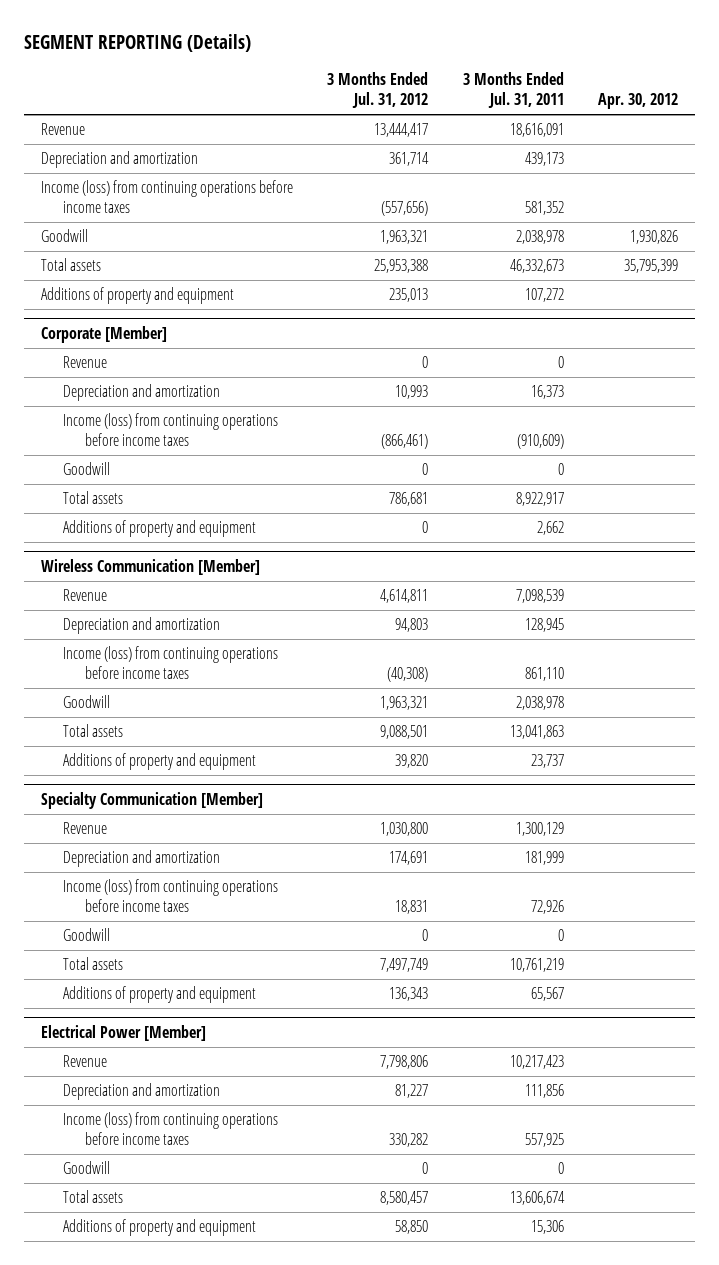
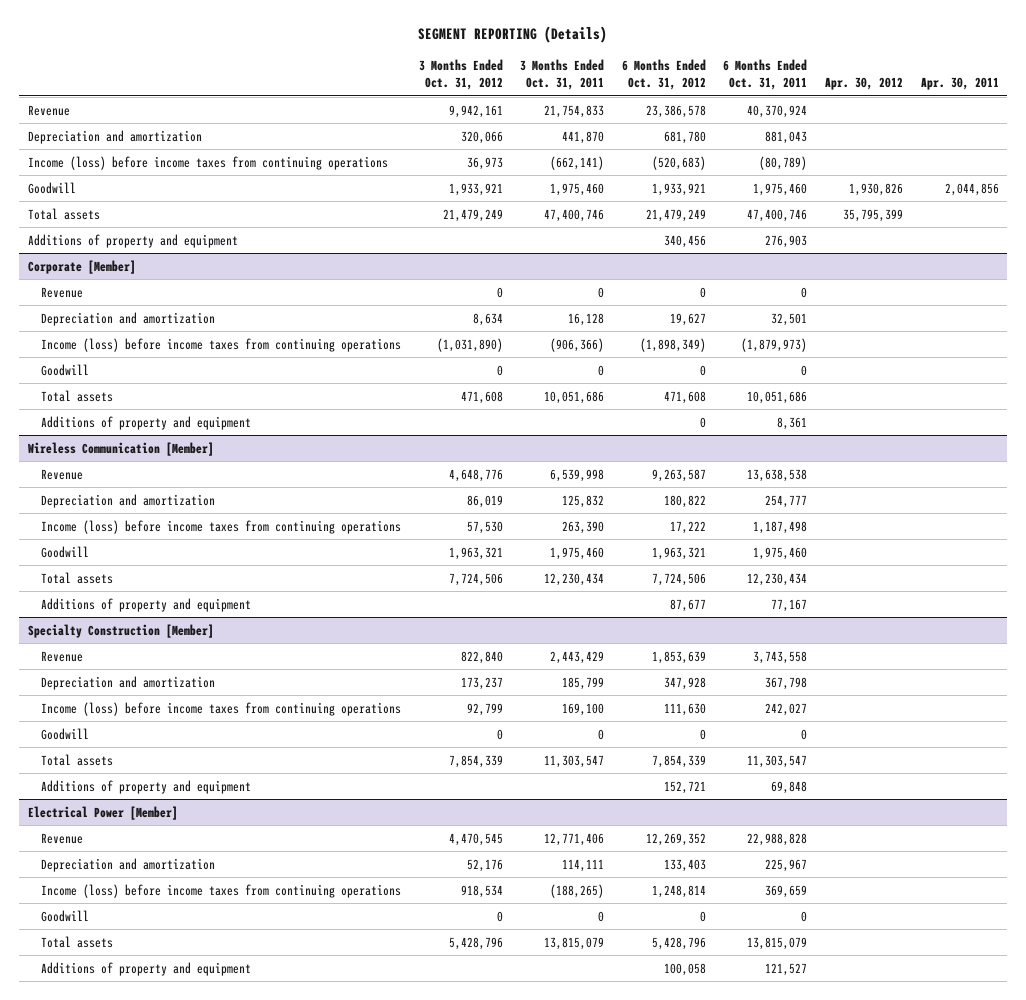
[327,72,429,109] 3 Months Ended Jul. 31, 2012 -> none
[462,72,564,109] 3 Months Ended Jul. 31, 2011 -> none
none -> [418,59,503,91] 3 Months Ended Oct. 31, 2012
none -> [520,59,605,91] 3 Months Ended Oct. 31, 2011
none -> [621,59,706,91] 6 Months Ended Oct. 31, 2012
none -> [723,59,808,91] 6 Months Ended Oct. 31, 2011
none -> [920,77,999,91] Apr. 30, 2011
[40,180,293,214] Income (loss) from continuing operations before income taxes -> [27,155,388,170] Income (loss) before income taxes from continuing operations
[62,413,278,447] Income (loss) from continuing operations before income taxes -> [41,337,402,352] Income (loss) before income taxes from continuing operations
[62,646,278,680] Income (loss) from continuing operations before income taxes -> [41,519,402,534] Income (loss) before income taxes from continuing operations
[40,792,263,810] Specialty Communication [Member] -> none
[62,822,107,835] Revenue -> none
[62,850,220,868] Depreciation and amortization -> none
[62,879,278,913] Income (loss) from continuing operations before income taxes -> none
[62,928,110,942] Goodwill -> none
[62,957,123,971] Total assets -> none
[62,986,256,1004] Additions of property and equipment -> none
none -> [27,623,214,638] Specialty Construction [Member]
none -> [41,650,84,662] Revenue
none -> [41,675,216,690] Depreciation and amortization
none -> [41,701,402,716] Income (loss) before income taxes from continuing operations
none -> [41,727,90,740] Goodwill
none -> [41,753,114,766] Total assets
none -> [41,779,252,794] Additions of property and equipment
[62,1112,278,1146] Income (loss) from continuing operations before income taxes -> [41,883,402,898] Income (loss) before income taxes from continuing operations

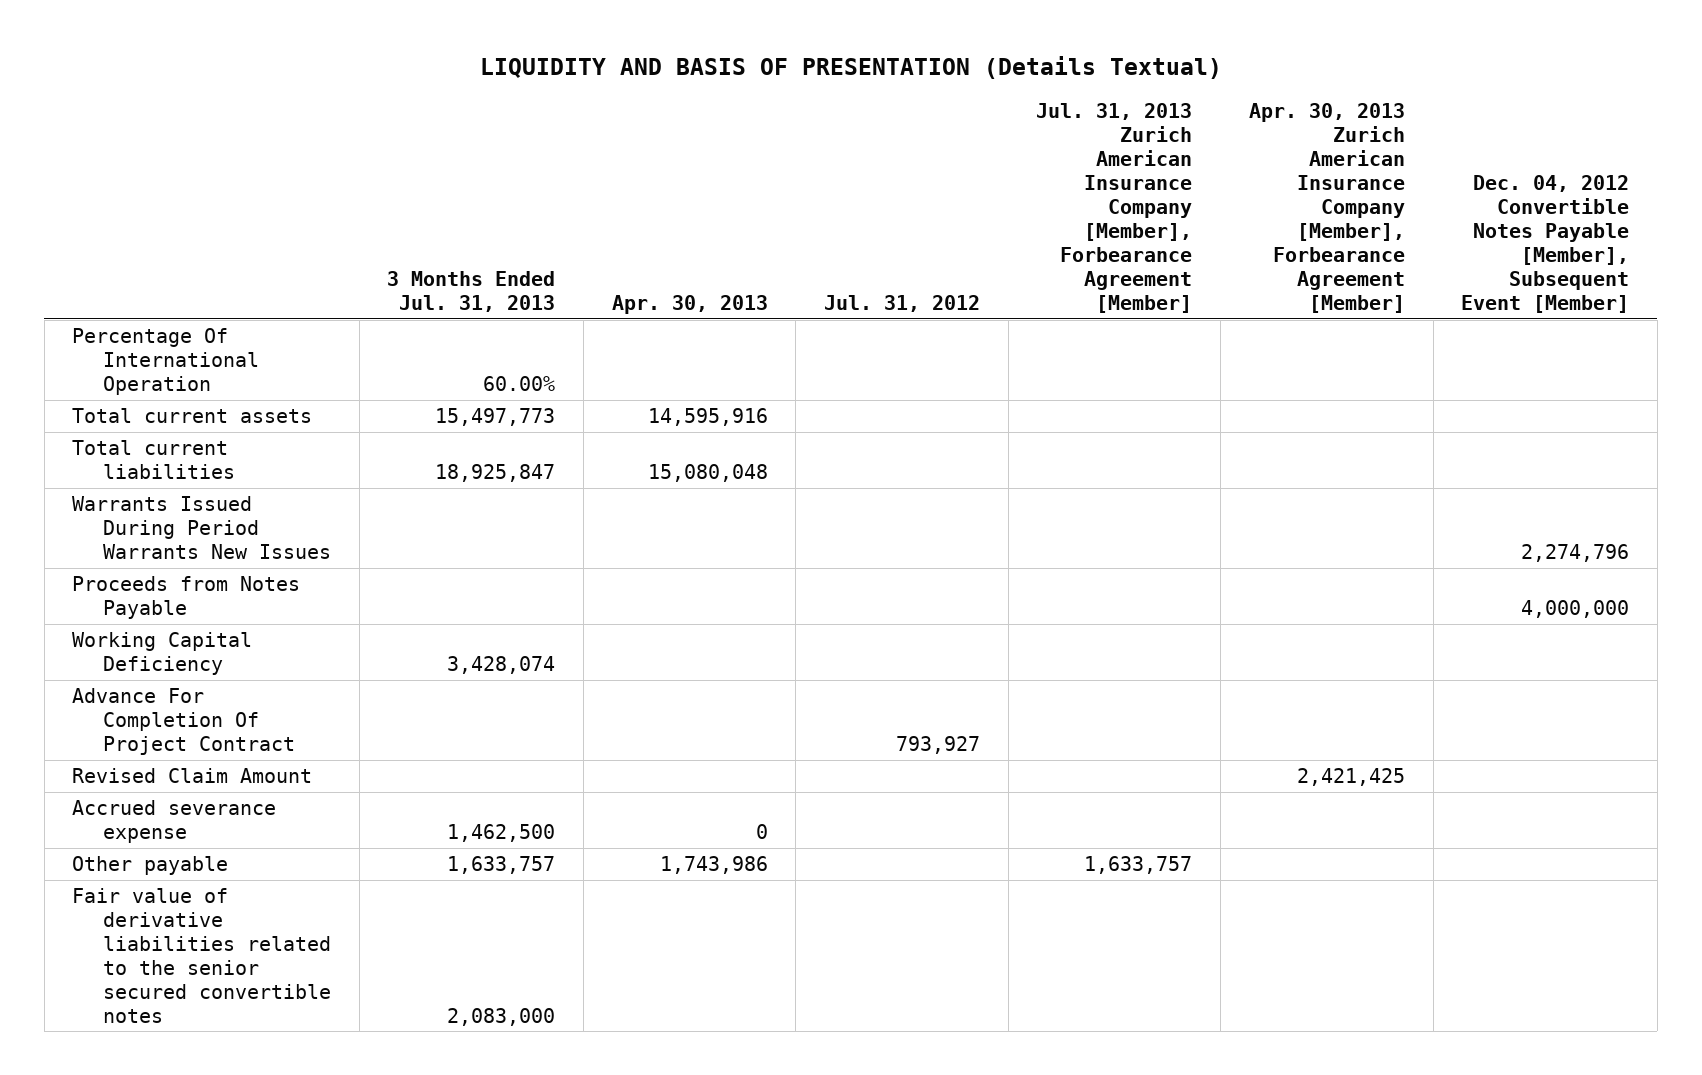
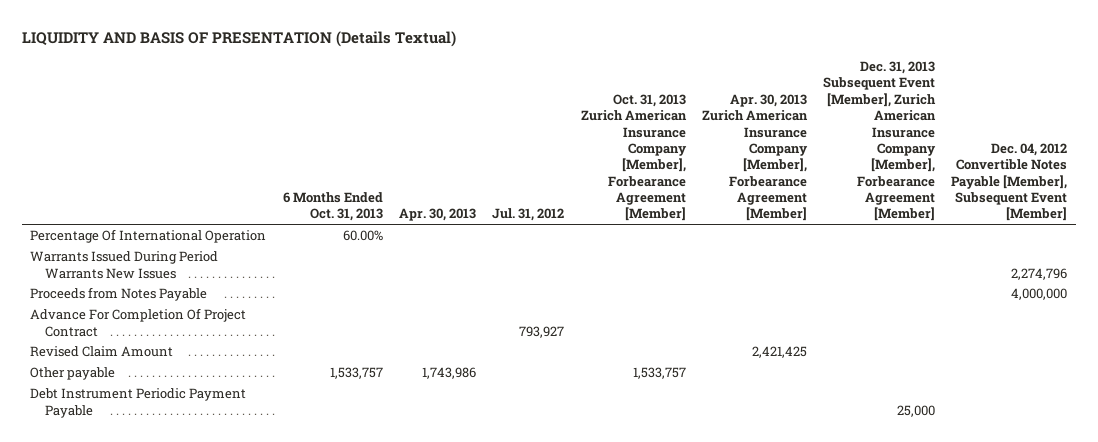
[387,271,556,313] 3 Months Ended Jul. 31, 2013 -> none
[1036,103,1193,314] Jul. 31, 2013 Zurich American Insurance Company [Member], Forbearance Agreement [Member] -> none
none -> [282,192,383,222] 6 Months Ended Oct. 31, 2013
none -> [580,93,687,222] Oct. 31, 2013 Zurich American Insurance Company [Member], Forbearance Agreement [Member]
none -> [823,61,937,222] Dec. 31, 2013 Subsequent Event [Member], Zurich American Insurance Company [Member], Forbearance Agreement [Member]
[72,408,313,424] Total current assets -> none
[72,440,235,480] Total current liabilities -> none
[72,632,253,676] Working Capital Deficiency -> none
[72,800,277,844] Accrued severance expense -> none
[72,888,331,1023] Fair value of derivative liabilities related to the senior secured convertible notes -> none
none -> [30,388,247,418] Debt Instrument Periodic Payment Payable

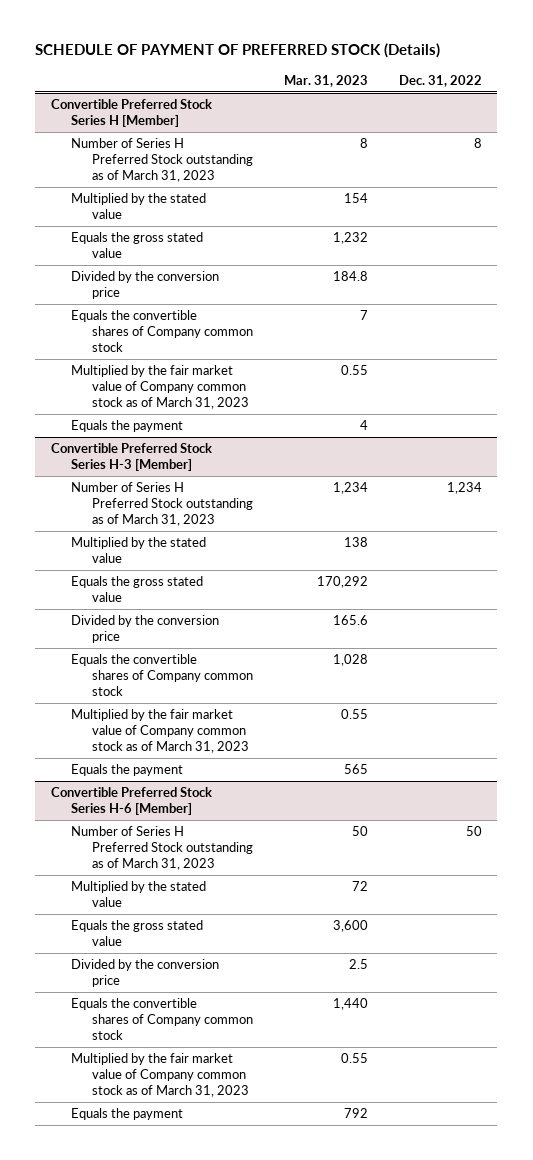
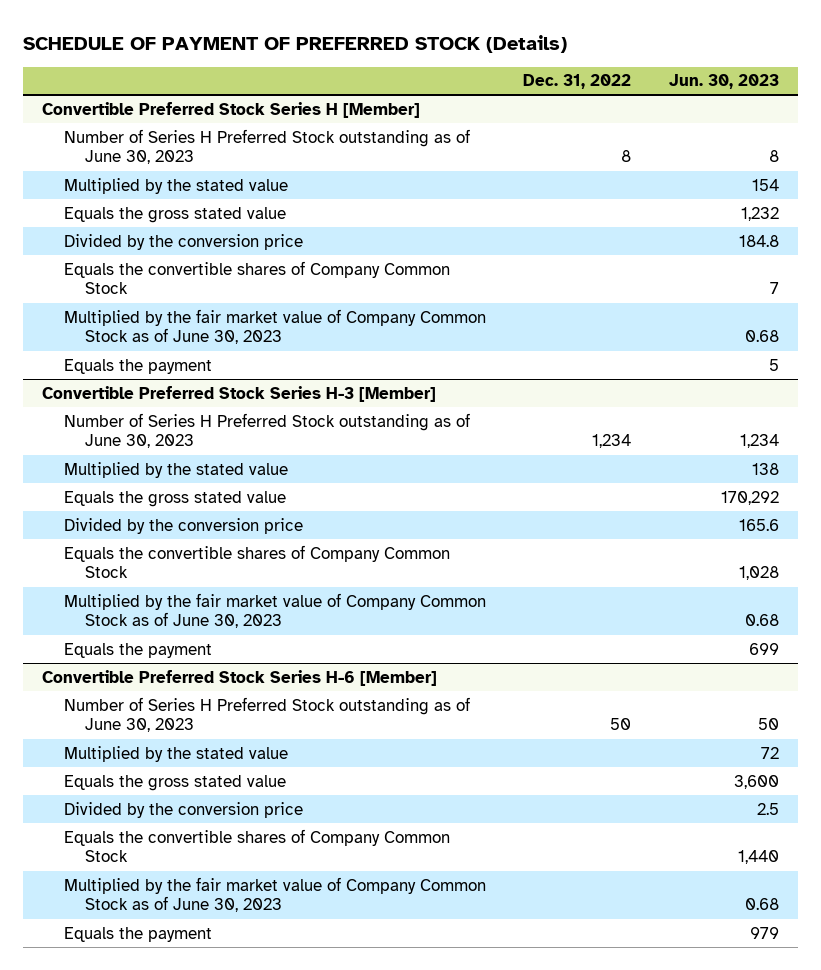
[283,74,368,87] Mar. 31, 2023 -> none
none -> [669,74,780,90] Jun. 30, 2023
[71,138,253,182] Number of Series H Preferred Stock outstanding as of March 31, 2023 -> [63,128,470,165] Number of Series H Preferred Stock outstanding as of June 30, 2023
[71,310,253,352] Equals the convertible shares of Company common stock -> [63,260,450,295] Equals the convertible shares of Company Common Stock
[71,365,249,409] Multiplied by the fair market value of Company common stock as of March 31, 2023 -> [63,308,486,345] Multiplied by the fair market value of Company Common Stock as of June 30, 2023
[71,482,253,526] Number of Series H Preferred Stock outstanding as of March 31, 2023 -> [63,412,470,449] Number of Series H Preferred Stock outstanding as of June 30, 2023
[71,654,253,696] Equals the convertible shares of Company common stock -> [63,544,450,579] Equals the convertible shares of Company Common Stock
[71,709,249,753] Multiplied by the fair market value of Company common stock as of March 31, 2023 -> [63,592,486,629] Multiplied by the fair market value of Company Common Stock as of June 30, 2023
[71,826,253,870] Number of Series H Preferred Stock outstanding as of March 31, 2023 -> [63,696,470,733] Number of Series H Preferred Stock outstanding as of June 30, 2023
[71,998,253,1040] Equals the convertible shares of Company common stock -> [63,828,450,863] Equals the convertible shares of Company Common Stock
[71,1053,249,1097] Multiplied by the fair market value of Company common stock as of March 31, 2023 -> [63,876,486,913] Multiplied by the fair market value of Company Common Stock as of June 30, 2023

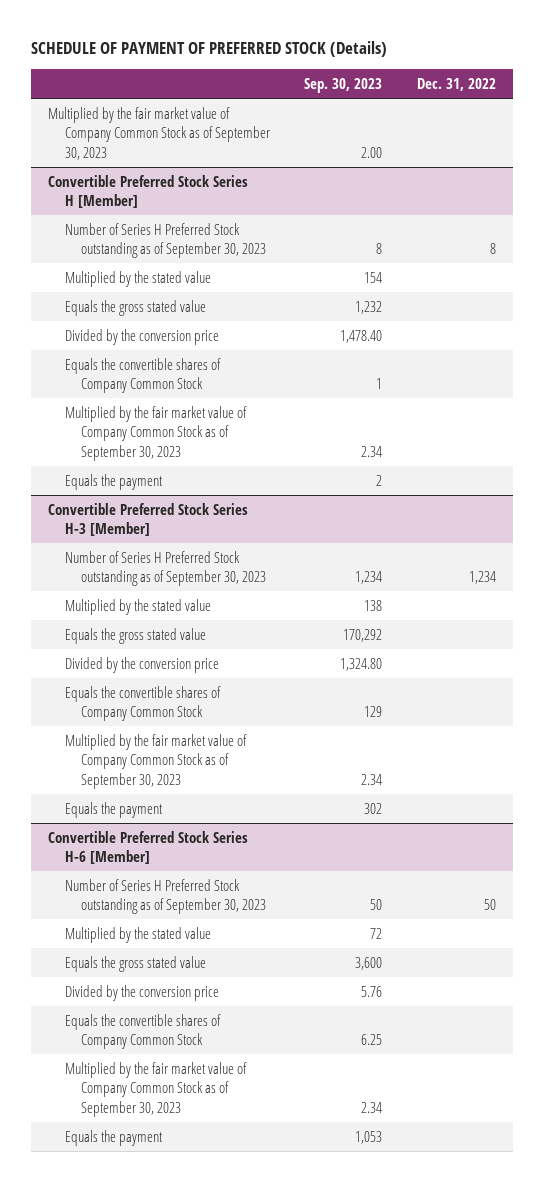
[669,74,780,90] Jun. 30, 2023 -> none
none -> [304,78,383,94] Sep. 30, 2023
none -> [48,106,270,160] Multiplied by the fair market value of Company Common Stock as of September 30, 2023
[63,128,470,165] Number of Series H Preferred Stock outstanding as of June 30, 2023 -> [64,222,266,259] Number of Series H Preferred Stock outstanding as of September 30, 2023
[63,308,486,345] Multiplied by the fair market value of Company Common Stock as of June 30, 2023 -> [64,405,247,461] Multiplied by the fair market value of Company Common Stock as of September 30, 2023
[63,412,470,449] Number of Series H Preferred Stock outstanding as of June 30, 2023 -> [64,550,266,587] Number of Series H Preferred Stock outstanding as of September 30, 2023
[63,592,486,629] Multiplied by the fair market value of Company Common Stock as of June 30, 2023 -> [64,733,247,789] Multiplied by the fair market value of Company Common Stock as of September 30, 2023
[63,696,470,733] Number of Series H Preferred Stock outstanding as of June 30, 2023 -> [64,878,266,915] Number of Series H Preferred Stock outstanding as of September 30, 2023
[63,876,486,913] Multiplied by the fair market value of Company Common Stock as of June 30, 2023 -> [64,1061,247,1117] Multiplied by the fair market value of Company Common Stock as of September 30, 2023

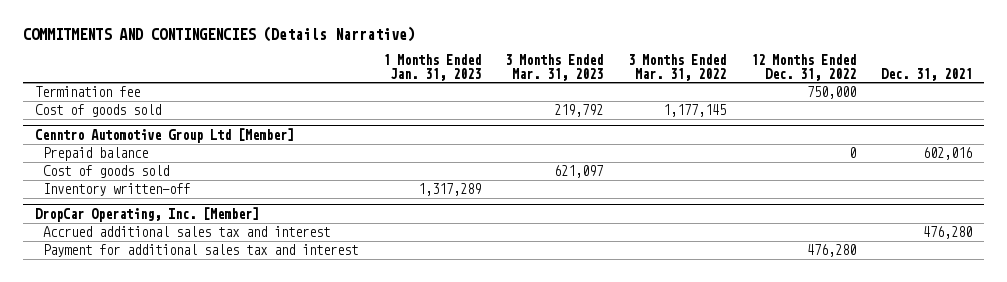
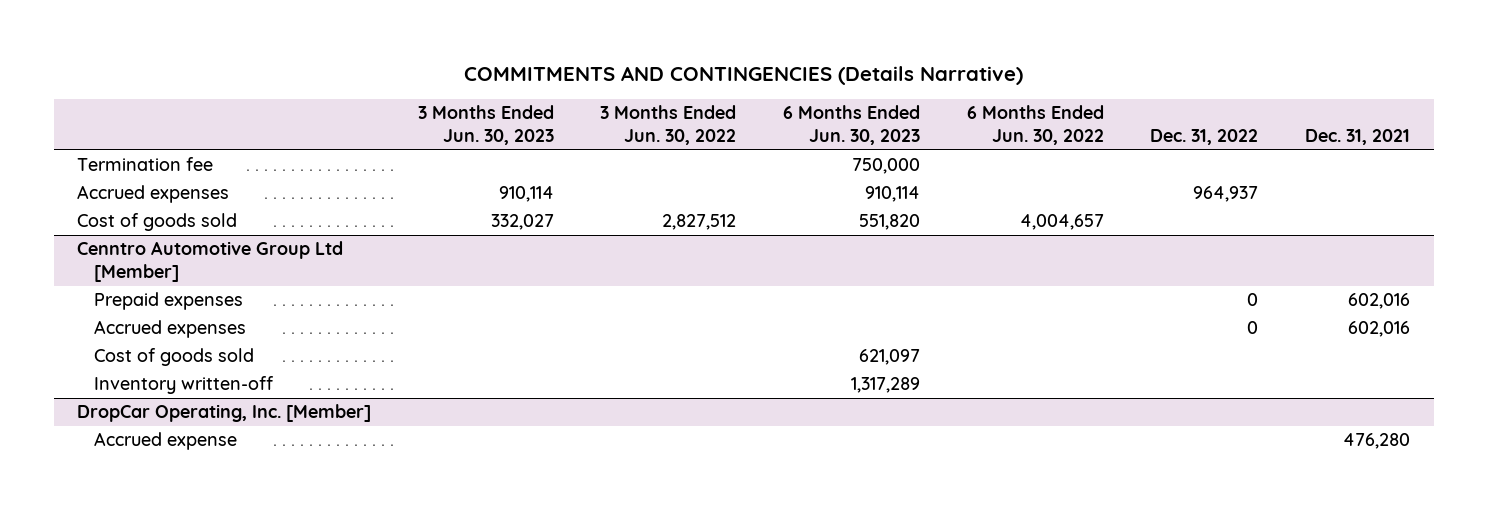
[382,53,481,81] 1 Months Ended Jan. 31, 2023 -> none
[505,53,604,81] 3 Months Ended Mar. 31, 2023 -> none
[628,53,727,81] 3 Months Ended Mar. 31, 2022 -> none
[750,53,856,81] 12 Months Ended Dec. 31, 2022 -> none
none -> [417,105,554,146] 3 Months Ended Jun. 30, 2023
none -> [600,105,737,146] 3 Months Ended Jun. 30, 2022
none -> [783,105,921,146] 6 Months Ended Jun. 30, 2023
none -> [966,105,1104,146] 6 Months Ended Jun. 30, 2022
none -> [1150,129,1259,146] Dec. 31, 2022
none -> [76,185,229,204] Accrued expenses
[43,146,149,161] Prepaid balance -> [93,292,243,311] Prepaid expenses
none -> [93,320,246,339] Accrued expenses
[43,243,359,257] Payment for additional sales tax and interest -> none
[43,225,331,237] Accrued additional sales tax and interest -> [93,432,237,451] Accrued expense

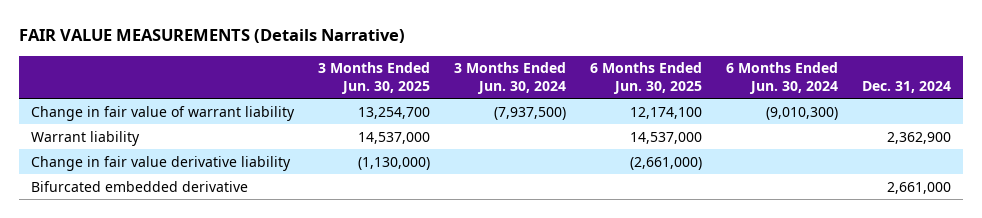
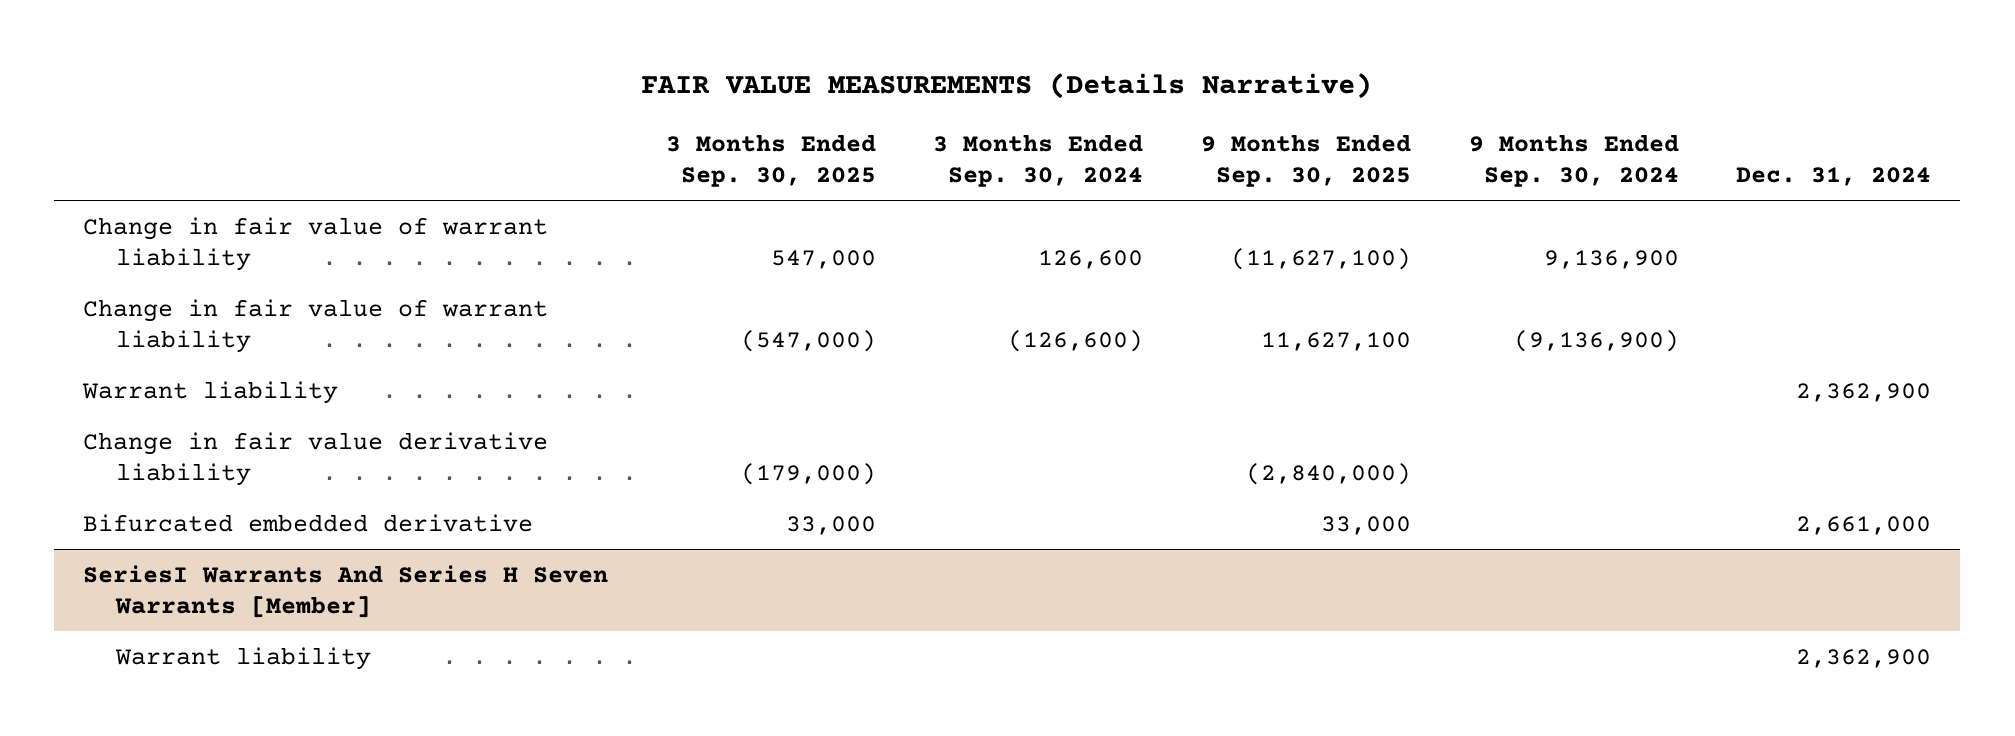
[318,62,431,94] 3 Months Ended Jun. 30, 2025 -> none
[454,62,567,94] 3 Months Ended Jun. 30, 2024 -> none
[589,62,702,94] 6 Months Ended Jun. 30, 2025 -> none
[725,62,838,94] 6 Months Ended Jun. 30, 2024 -> none
none -> [665,133,876,187] 3 Months Ended Sep. 30, 2025
none -> [933,133,1144,187] 3 Months Ended Sep. 30, 2024
none -> [1201,133,1412,187] 9 Months Ended Sep. 30, 2025
none -> [1468,133,1679,187] 9 Months Ended Sep. 30, 2024
none -> [83,298,549,353] Change in fair value of warrant liability
none -> [83,564,609,618] SeriesI Warrants And Series H Seven Warrants [Member]
none -> [115,646,372,670] Warrant liability

